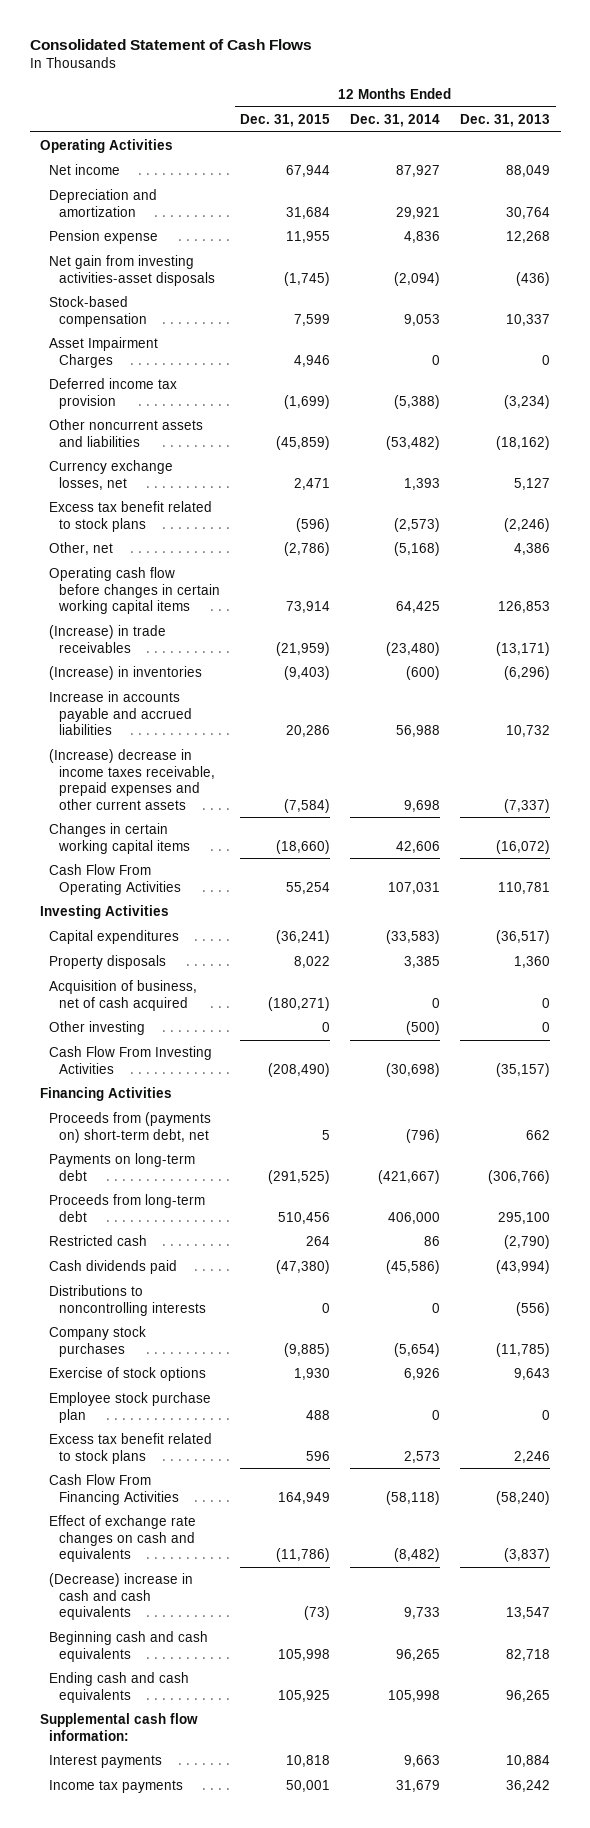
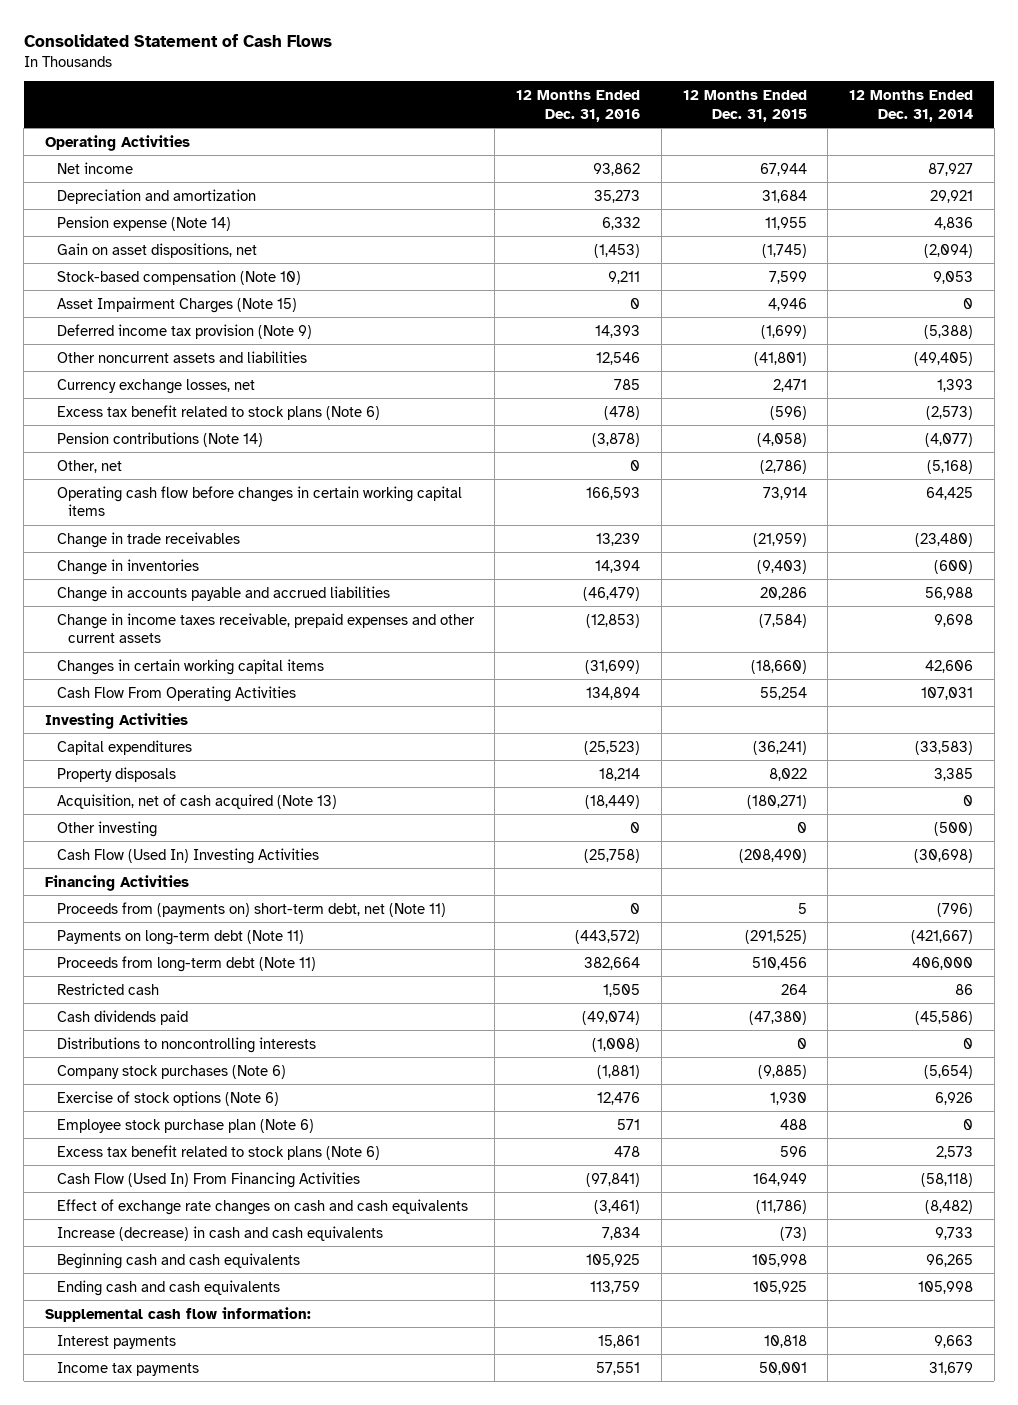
[460,113,551,127] Dec. 31, 2013 -> none
none -> [516,90,641,122] 12 Months Ended Dec. 31, 2016
[49,230,159,245] Pension expense -> [56,215,231,231] Pension expense (Note 14)
[49,255,215,286] Net gain from investing activities-asset disposals -> [56,242,257,258] Gain on asset dispositions, net
[49,296,147,327] Stock-based compensation -> [56,269,301,285] Stock-based compensation (Note 10)
[49,337,159,368] Asset Impairment Charges -> [56,296,297,313] Asset Impairment Charges (Note 15)
[49,378,178,409] Deferred income tax provision -> [56,323,312,339] Deferred income tax provision (Note 9)
[275,435,330,450] (45,859) -> [753,351,807,366] (41,801)
[386,435,441,450] (53,482) -> [914,351,974,366] (49,405)
[49,501,213,532] Excess tax benefit related to stock plans -> [56,404,380,420] Excess tax benefit related to stock plans (Note 6)
none -> [56,431,263,447] Pension contributions (Note 14)
[49,625,167,653] (Increase) in trade receivables -> [56,531,240,548] Change in trade receivables
[49,666,203,681] (Increase) in inventories -> [56,558,199,575] Change in inventories
[49,691,192,736] Increase in accounts payable and accrued liabilities -> [56,585,390,602] Change in accounts payable and accrued liabilities
[49,749,215,810] (Increase) decrease in income taxes receivable, prepaid expenses and other current assets -> [56,612,475,644] Change in income taxes receivable, prepaid expenses and other current assets
[49,980,198,1011] Acquisition of business, net of cash acquired -> [56,793,337,809] Acquisition, net of cash acquired (Note 13)
[49,1046,213,1074] Cash Flow From Investing Activities -> [56,847,319,864] Cash Flow (Used In) Investing Activities
[49,1112,212,1143] Proceeds from (payments on) short-term debt, net -> [56,901,446,917] Proceeds from (payments on) short-term debt, net (Note 11)
[49,1153,196,1181] Payments on long-term debt -> [56,929,304,945] Payments on long-term debt (Note 11)
[49,1194,206,1222] Proceeds from long-term debt -> [56,955,316,972] Proceeds from long-term debt (Note 11)
[49,1326,147,1357] Company stock purchases -> [56,1064,286,1079] Company stock purchases (Note 6)
[49,1367,207,1382] Exercise of stock options -> [56,1090,279,1106] Exercise of stock options (Note 6)
[49,1392,212,1423] Employee stock purchase plan -> [56,1118,314,1133] Employee stock purchase plan (Note 6)
[49,1433,213,1464] Excess tax benefit related to stock plans -> [56,1144,380,1160] Excess tax benefit related to stock plans (Note 6)
[49,1474,179,1505] Cash Flow From Financing Activities -> [56,1171,360,1188] Cash Flow (Used In) From Financing Activities
[49,1515,197,1563] Effect of exchange rate changes on cash and equivalents -> [56,1198,468,1215] Effect of exchange rate changes on cash and cash equivalents
[49,1573,194,1621] (Decrease) increase in cash and cash equivalents -> [56,1225,383,1241] Increase (decrease) in cash and cash equivalents

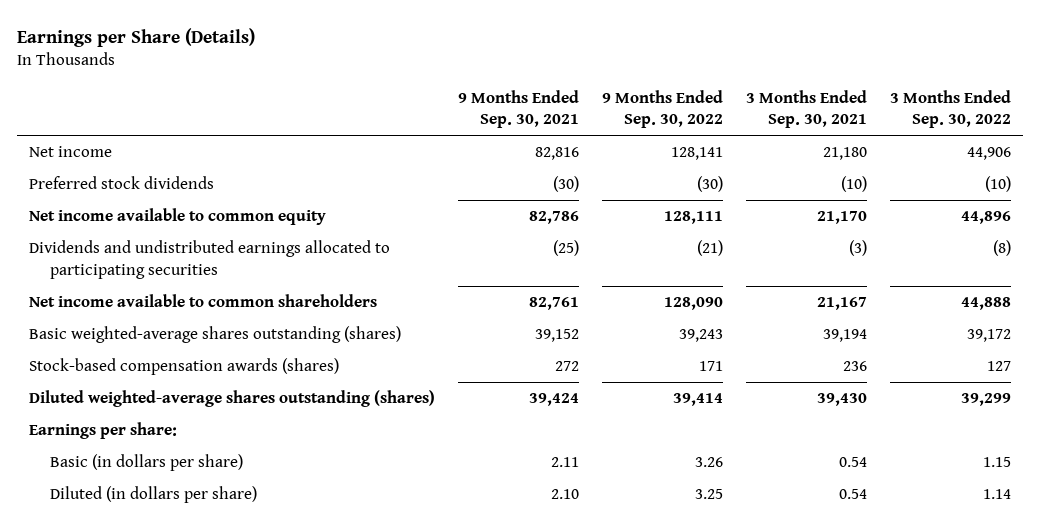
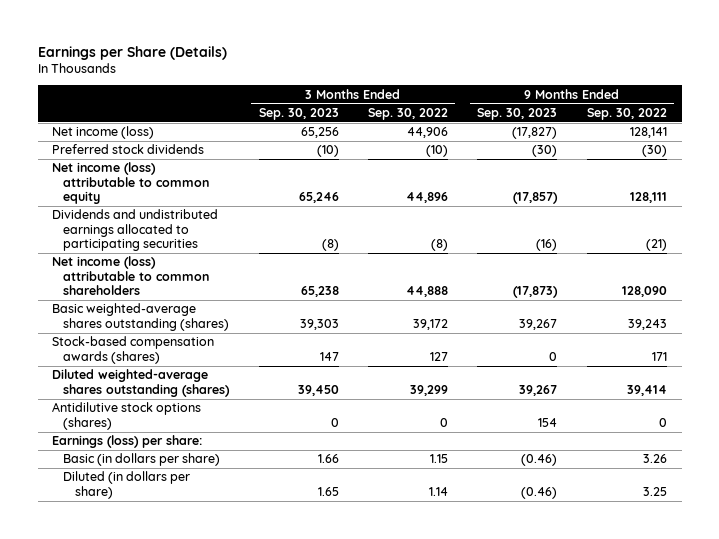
[457,89,579,129] 9 Months Ended Sep. 30, 2021 -> none
[746,89,868,129] 3 Months Ended Sep. 30, 2021 -> none
none -> [258,107,339,120] Sep. 30, 2023
none -> [477,107,558,120] Sep. 30, 2023
[28,146,112,158] Net income -> [52,126,155,140] Net income (loss)
[28,208,326,226] Net income available to common equity -> [52,162,210,205] Net income (loss) attributable to common equity
[28,294,377,308] Net income available to common shareholders -> [52,256,210,296] Net income (loss) attributable to common shareholders
none -> [52,402,202,430] Antidilutive stock options (shares)
[28,422,177,440] Earnings per share: -> [52,435,203,449] Earnings (loss) per share:

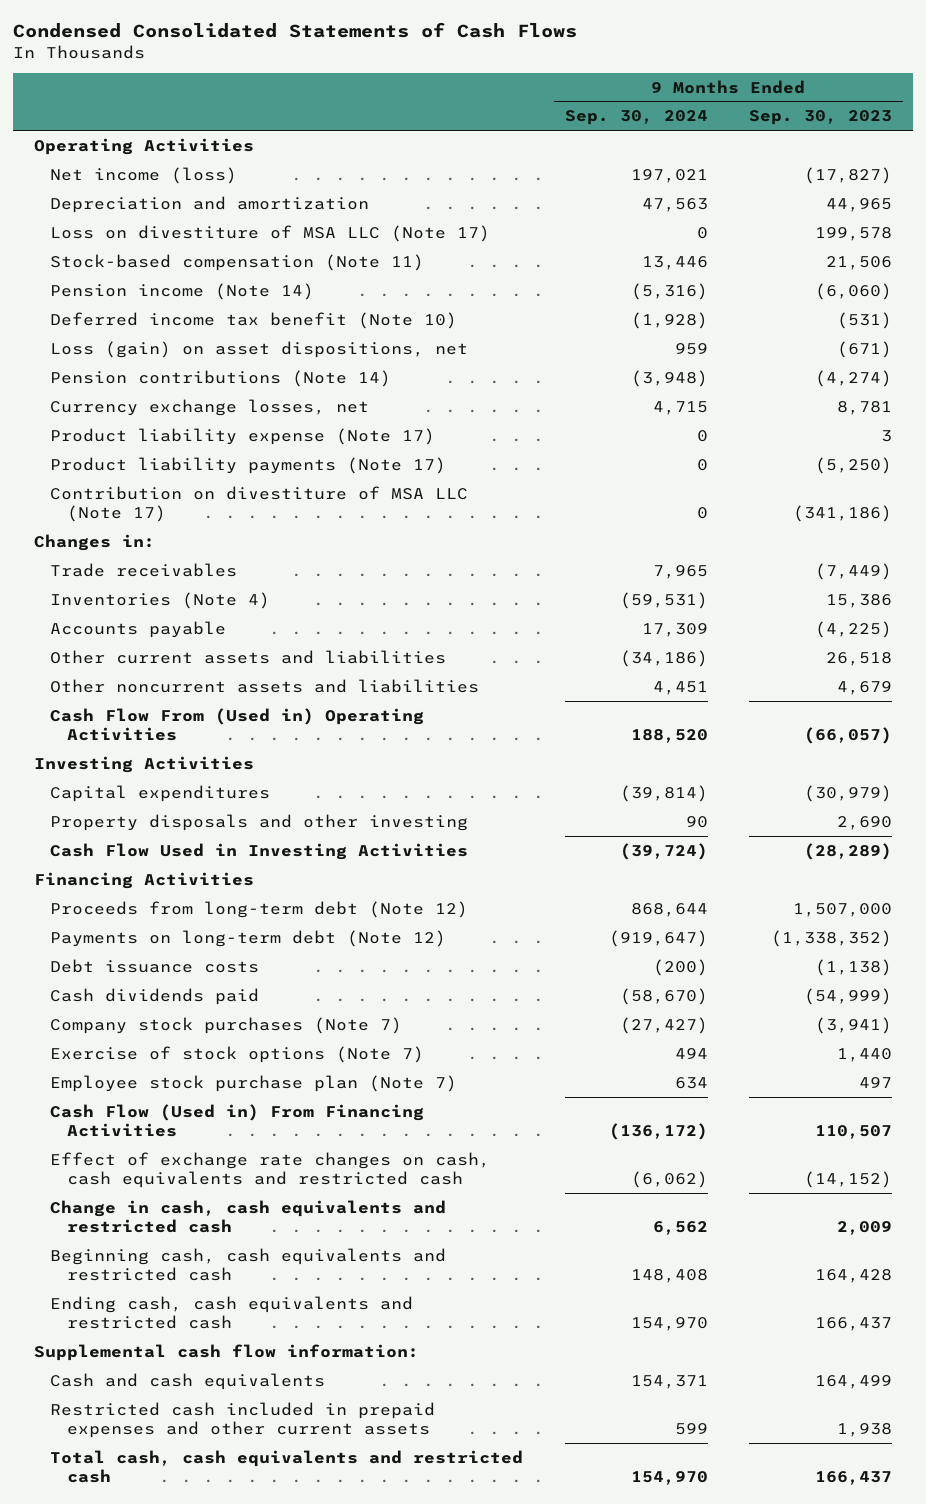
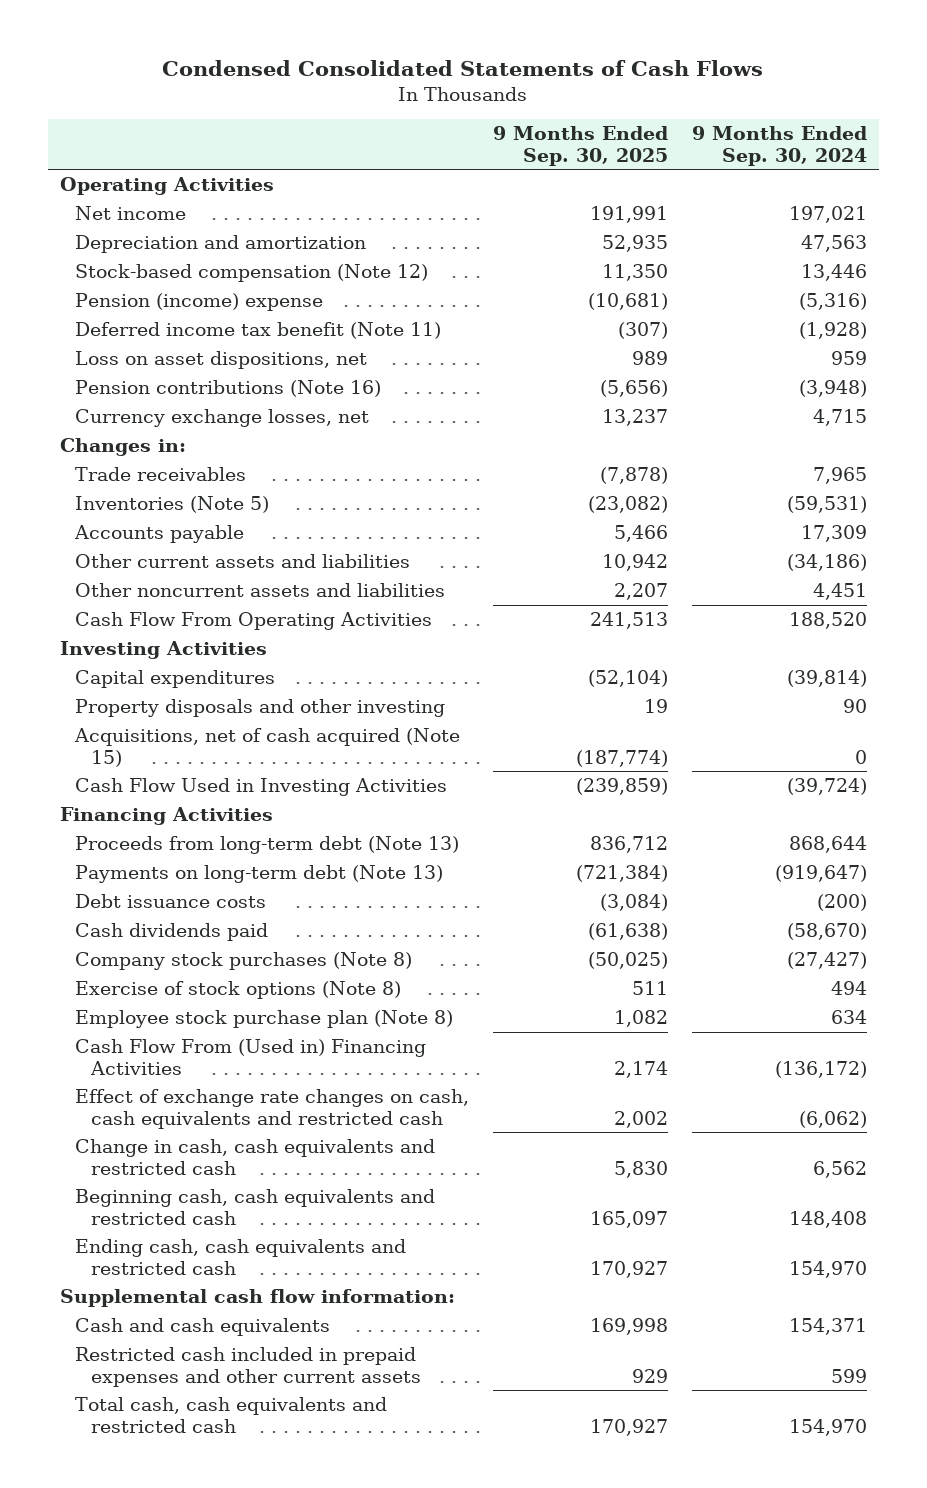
[749,110,893,126] Sep. 30, 2023 -> none
none -> [493,126,669,166] 9 Months Ended Sep. 30, 2025
[50,166,238,184] Net income (loss) -> [75,205,187,220] Net income
[50,224,491,242] Loss on divestiture of MSA LLC (Note 17) -> none
[50,253,425,271] Stock-based compensation (Note 11) -> [75,263,429,282] Stock-based compensation (Note 12)
[50,282,315,300] Pension income (Note 14) -> [75,292,324,311] Pension (income) expense
[50,311,458,329] Deferred income tax benefit (Note 10) -> [75,321,442,339] Deferred income tax benefit (Note 11)
[50,340,469,358] Loss (gain) on asset dispositions, net -> [75,350,368,369] Loss on asset dispositions, net
[50,369,392,387] Pension contributions (Note 14) -> [75,379,382,397] Pension contributions (Note 16)
[50,427,436,445] Product liability expense (Note 17) -> none
[50,456,447,474] Product liability payments (Note 17) -> none
[50,485,469,523] Contribution on divestiture of MSA LLC (Note 17) -> none
[50,591,271,609] Inventories (Note 4) -> [75,495,270,513] Inventories (Note 5)
[50,707,425,742] Cash Flow From (Used in) Operating Activities -> [75,611,433,630] Cash Flow From Operating Activities
none -> [74,727,461,767] Acquisitions, net of cash acquired (Note 15)
[50,900,469,918] Proceeds from long-term debt (Note 12) -> [75,835,460,854] Proceeds from long-term debt (Note 13)
[50,929,447,947] Payments on long-term debt (Note 12) -> [75,864,444,883] Payments on long-term debt (Note 13)
[50,1016,403,1034] Company stock purchases (Note 7) -> [75,951,413,970] Company stock purchases (Note 8)
[50,1045,425,1063] Exercise of stock options (Note 7) -> [75,980,402,999] Exercise of stock options (Note 8)
[50,1074,458,1092] Employee stock purchase plan (Note 7) -> [75,1009,454,1028] Employee stock purchase plan (Note 8)
[50,1103,425,1138] Cash Flow (Used in) From Financing Activities -> [75,1038,427,1075] Cash Flow From (Used in) Financing Activities

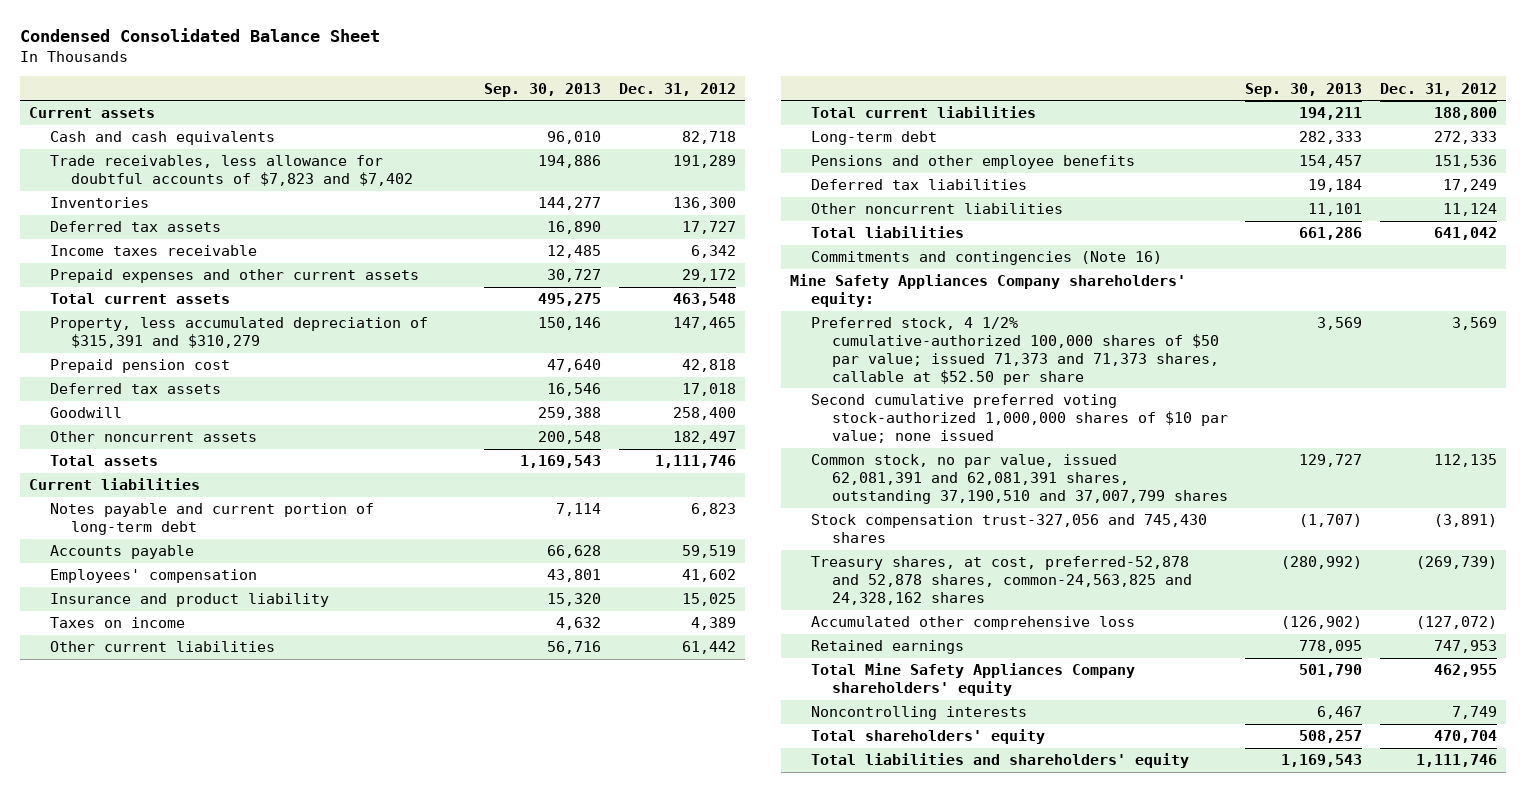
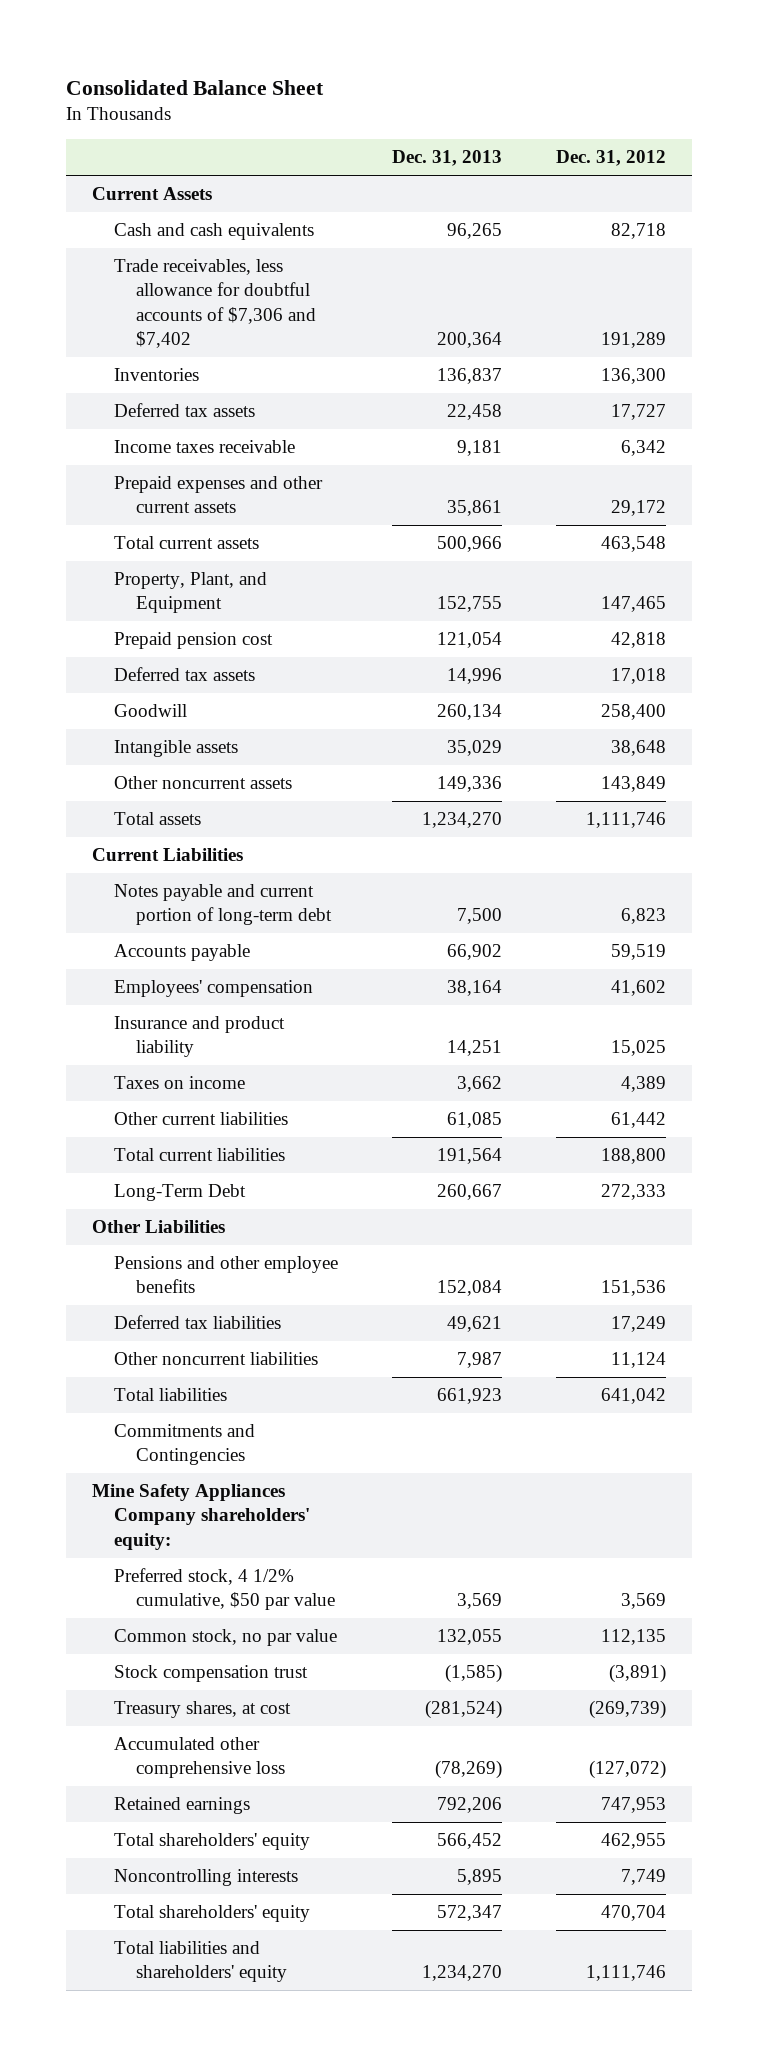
[19,28,380,43] Condensed Consolidated Balance Sheet -> [65,79,324,95] Consolidated Balance Sheet
[484,82,602,97] Sep. 30, 2013 -> none
none -> [392,150,503,167] Dec. 31, 2013
[28,107,155,119] Current assets -> [92,187,213,201] Current Assets
[49,155,413,187] Trade receivables, less allowance for doubtful accounts of $7,823 and $7,402 -> [114,259,317,349] Trade receivables, less allowance for doubtful accounts of $7,306 and $7,402
[49,317,428,349] Property, less accumulated depreciation of $315,391 and $310,279 -> [114,572,268,614] Property, Plant, and Equipment
none -> [114,740,239,758] Intangible assets
[672,431,736,445] 182,497 -> [600,776,666,793] 143,849
[28,478,200,491] Current liabilities -> [92,848,244,862] Current Liabilities
[810,131,937,146] Long-term debt -> [114,1184,247,1202] Long-Term Debt
none -> [92,1220,226,1234] Other Liabilities
[810,251,1162,266] Commitments and contingencies (Note 16) -> [114,1424,256,1466] Commitments and Contingencies
[810,394,1228,443] Second cumulative preferred voting stock-authorized 1,000,000 shares of $10 par value; none issued -> none
[810,317,1219,385] Preferred stock, 4 1/2% cumulative-authorized 100,000 shares of $50 par value; issued 71,373 and 71,373 shares, callable at $52.50 per share -> [114,1568,336,1611] Preferred stock, 4 1/2% cumulative, $50 par value
[810,454,1228,504] Common stock, no par value, issued 62,081,391 and 62,081,391 shares, outstanding 37,190,510 and 37,007,799 shares -> [114,1629,338,1647] Common stock, no par value
[810,514,1207,544] Stock compensation trust-327,056 and 745,430 shares -> [114,1665,309,1683] Stock compensation trust
[810,556,1192,605] Treasury shares, at cost, preferred-52,878 and 52,878 shares, common-24,563,825 and 24,328,162 shares -> [114,1701,292,1719] Treasury shares, at cost
[810,663,1135,697] Total Mine Safety Appliances Company shareholders' equity -> [114,1833,311,1851] Total shareholders' equity

